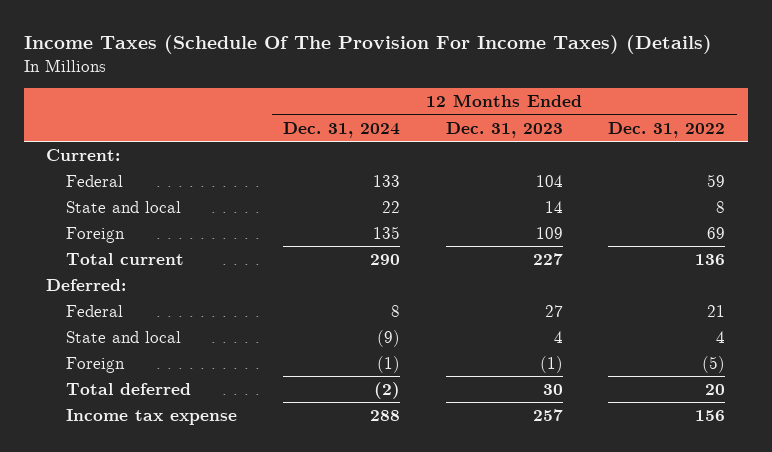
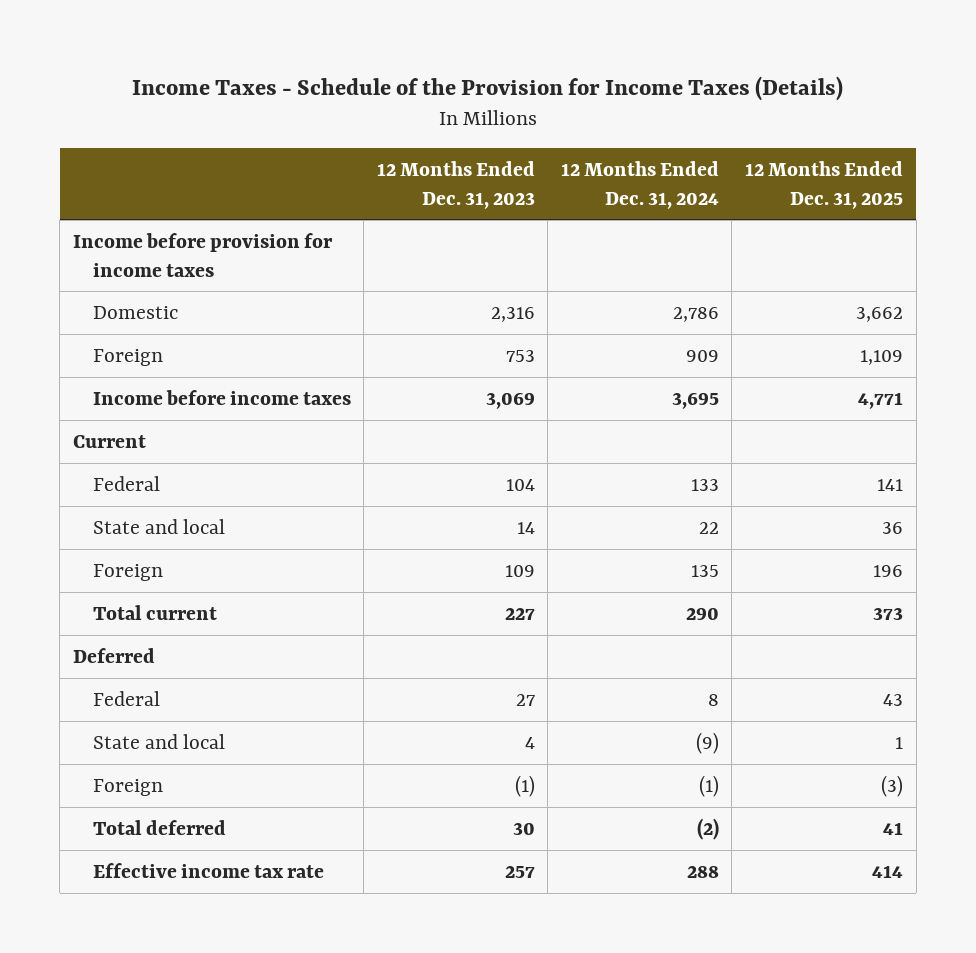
[23,35,712,55] Income Taxes (Schedule Of The Provision For Income Taxes) (Details) -> [131,75,843,101] Income Taxes - Schedule of the Provision for Income Taxes (Details)
[608,121,726,138] Dec. 31, 2022 -> none
none -> [744,160,903,209] 12 Months Ended Dec. 31, 2025
none -> [72,232,333,277] Income before provision for income taxes
none -> [92,305,178,319] Domestic
none -> [92,348,163,366] Foreign
none -> [92,389,351,405] Income before income taxes
[46,148,121,161] Current: -> [72,434,146,448] Current
[46,278,127,291] Deferred: -> [72,647,155,663] Deferred
[66,408,238,425] Income tax expense -> [92,862,324,878] Effective income tax rate

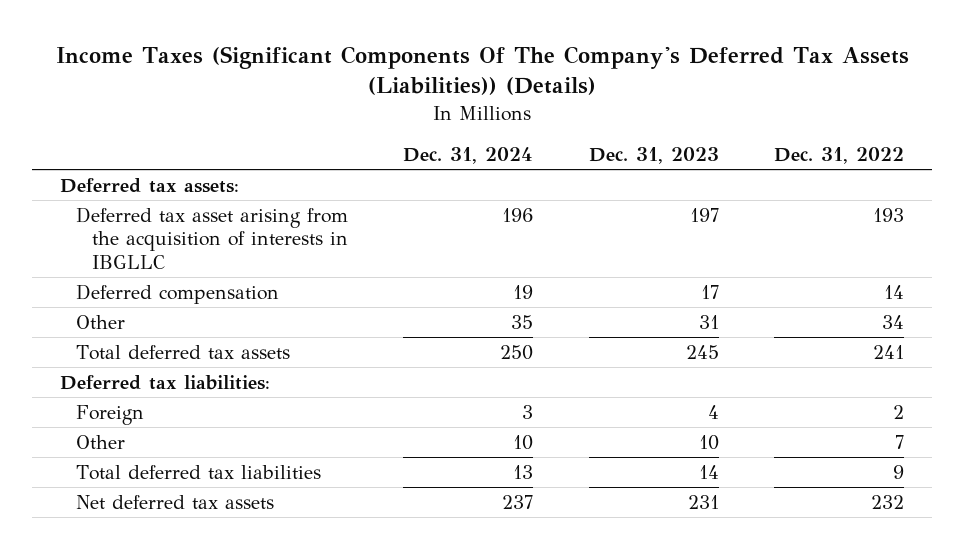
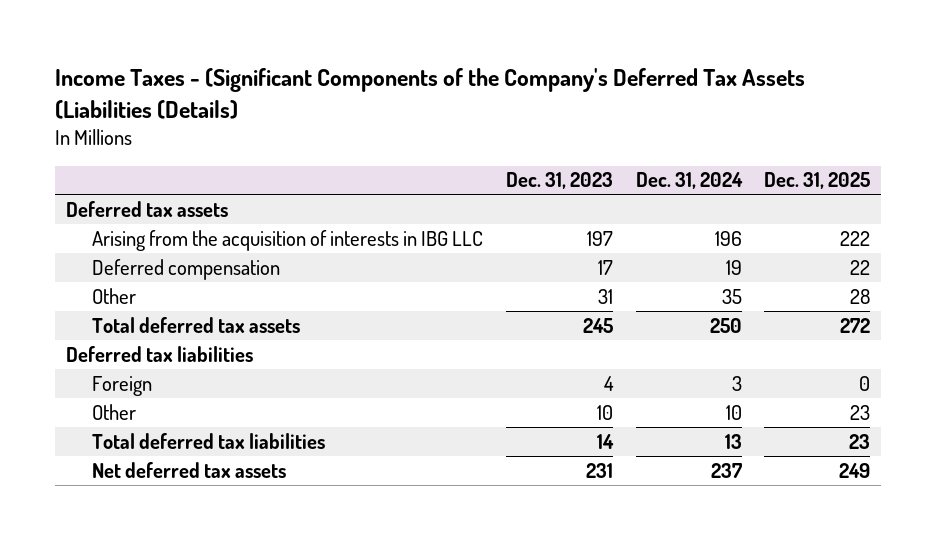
[56,45,910,96] Income Taxes (Significant Components Of The Company's Deferred Tax Assets (Liabilities)) (Details) -> [54,68,805,119] Income Taxes - (Significant Components of the Company's Deferred Tax Assets (Liabilities (Details)
[774,147,905,165] Dec. 31, 2022 -> none
none -> [764,172,871,190] Dec. 31, 2025
[59,177,239,193] Deferred tax assets: -> [66,200,229,217] Deferred tax assets
[75,206,348,269] Deferred tax asset arising from the acquisition of interests in IBGLLC -> [92,229,484,251] Arising from the acquisition of interests in IBG LLC
[59,374,270,390] Deferred tax liabilities: -> [66,345,254,362] Deferred tax liabilities

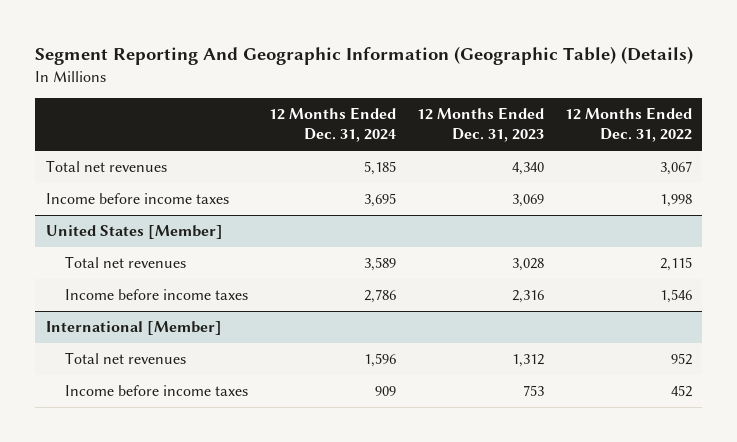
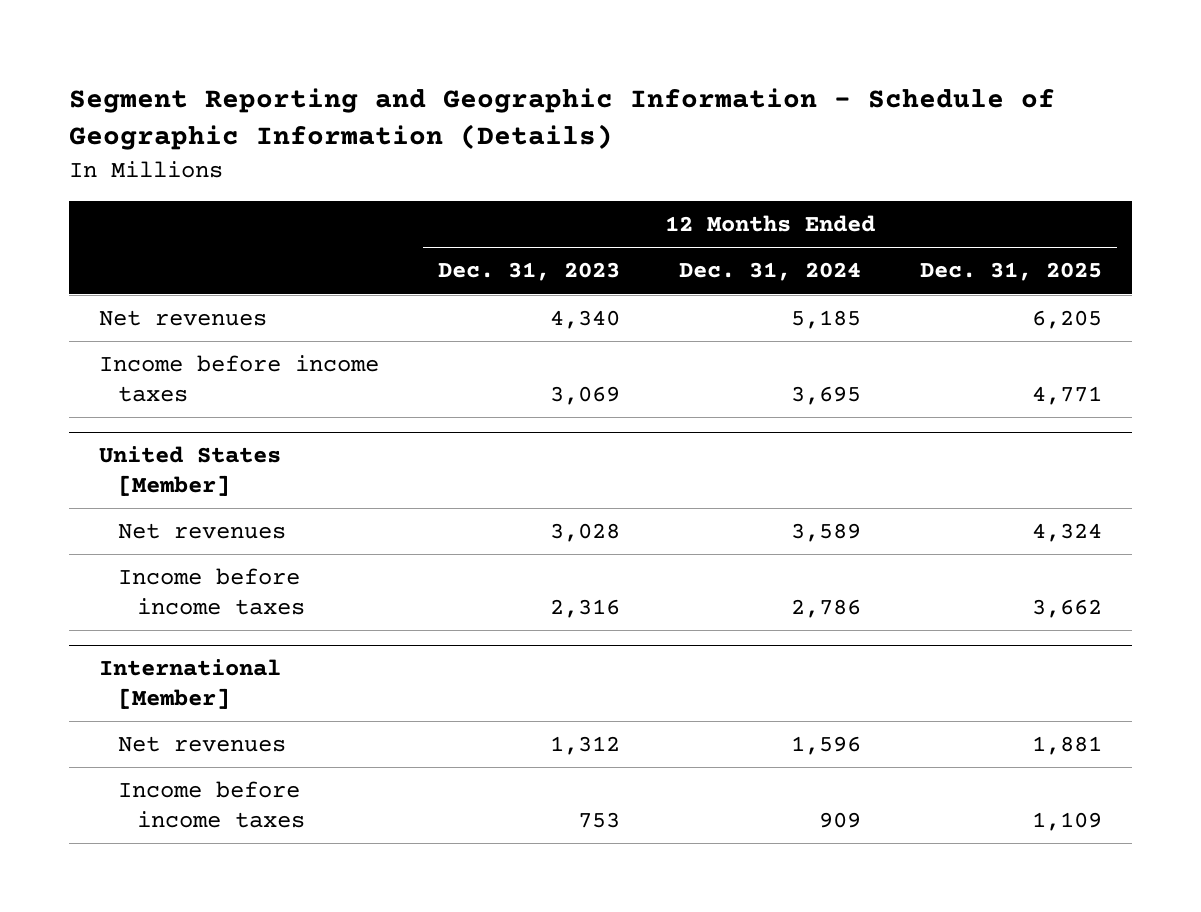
[35,46,694,66] Segment Reporting And Geographic Information (Geographic Table) (Details) -> [69,87,1056,151] Segment Reporting and Geographic Information - Schedule of Geographic Information (Details)
[564,107,692,143] 12 Months Ended Dec. 31, 2022 -> none
none -> [920,262,1103,282] Dec. 31, 2025
[45,160,167,173] Total net revenues -> [98,310,267,327] Net revenues
[65,256,187,269] Total net revenues -> [117,523,286,540] Net revenues
[65,352,187,365] Total net revenues -> [117,736,286,753] Net revenues

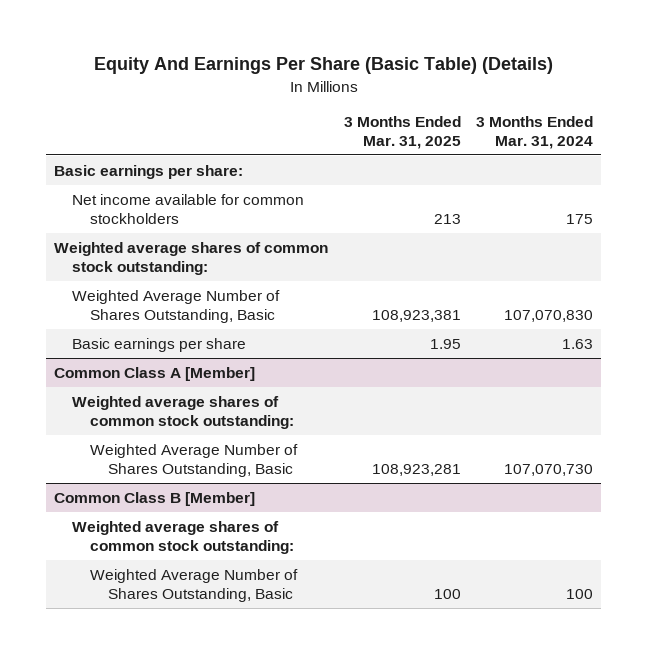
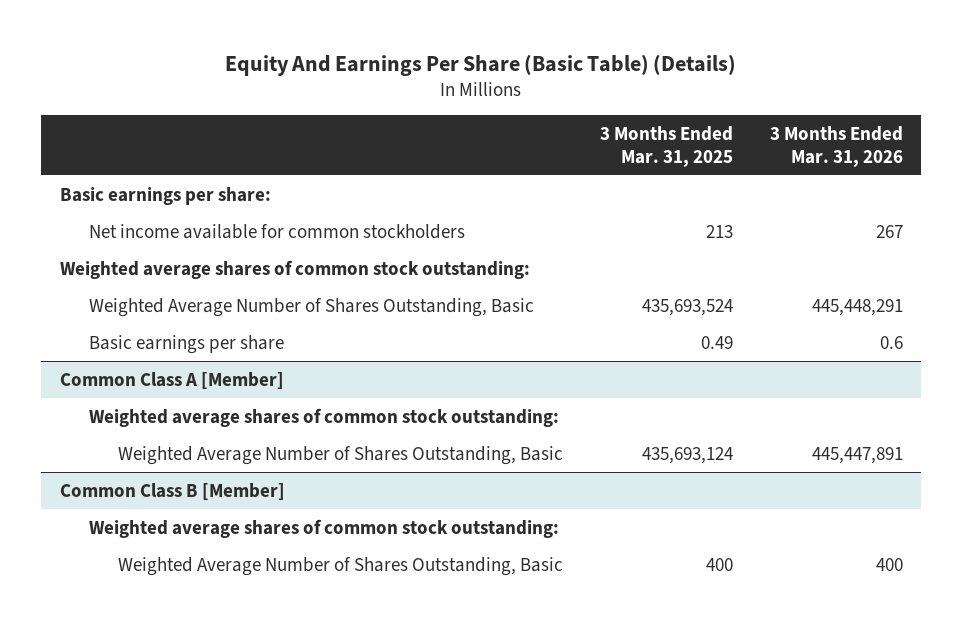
[476,116,594,149] 3 Months Ended Mar. 31, 2024 -> none
none -> [769,126,903,167] 3 Months Ended Mar. 31, 2026
[371,309,461,322] 108,923,381 -> [642,298,734,316] 435,693,524
[429,339,461,350] 1.95 -> [701,335,734,349] 0.49
[371,463,461,476] 108,923,281 -> [642,446,734,464] 435,693,124
[433,588,461,599] 100 -> [706,557,734,571] 400

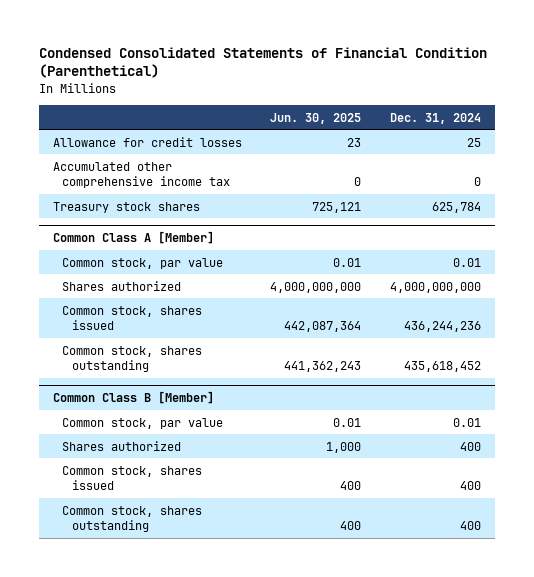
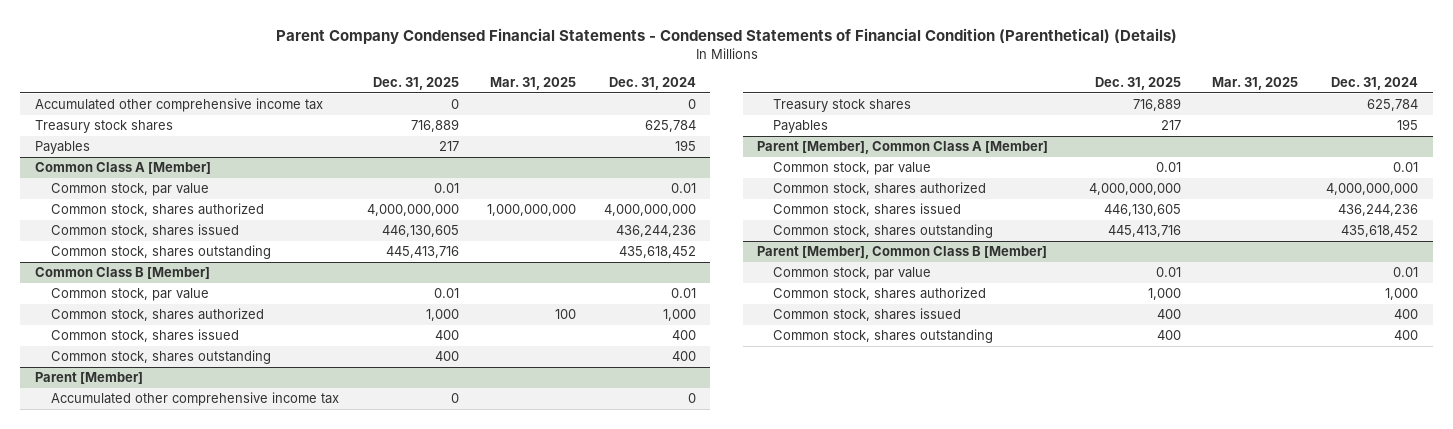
[38,46,487,79] Condensed Consolidated Statements of Financial Condition (Parenthetical) -> [275,28,1177,45] Parent Company Condensed Financial Statements - Condensed Statements of Financial Condition (Parenthetical) (Details)
[270,112,362,124] Jun. 30, 2025 -> none
none -> [372,77,459,91] Dec. 31, 2025
none -> [489,77,576,91] Mar. 31, 2025
[52,136,242,147] Allowance for credit losses -> none
none -> [34,141,90,155] Payables
[62,280,182,291] Shares authorized -> [50,203,264,217] Common stock, shares authorized
[62,440,182,451] Shares authorized -> [50,308,264,322] Common stock, shares authorized
[459,441,481,451] 400 -> [662,309,696,322] 1,000
none -> [34,372,143,385] Parent [Member]
none -> [50,392,339,407] Accumulated other comprehensive income tax
none -> [773,99,912,113] Treasury stock shares
none -> [773,120,829,134] Payables
none -> [757,141,1049,155] Parent [Member], Common Class A [Member]
none -> [773,162,932,176] Common stock, par value
none -> [773,182,987,196] Common stock, shares authorized
none -> [773,203,962,217] Common stock, shares issued
none -> [773,224,994,239] Common stock, shares outstanding
none -> [757,246,1048,260] Parent [Member], Common Class B [Member]
none -> [773,267,932,281] Common stock, par value
none -> [773,287,987,301] Common stock, shares authorized
none -> [773,308,962,322] Common stock, shares issued
none -> [773,329,994,344] Common stock, shares outstanding

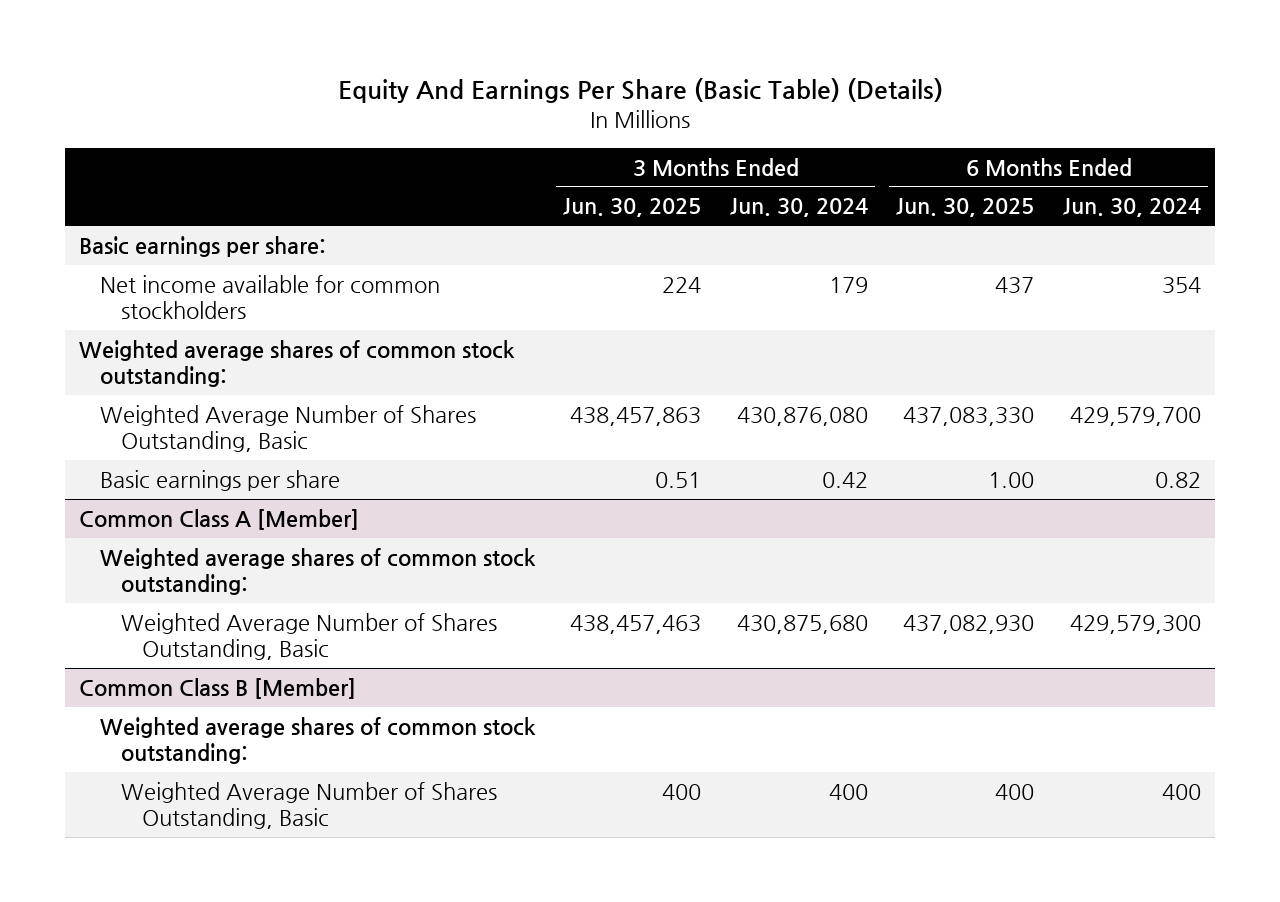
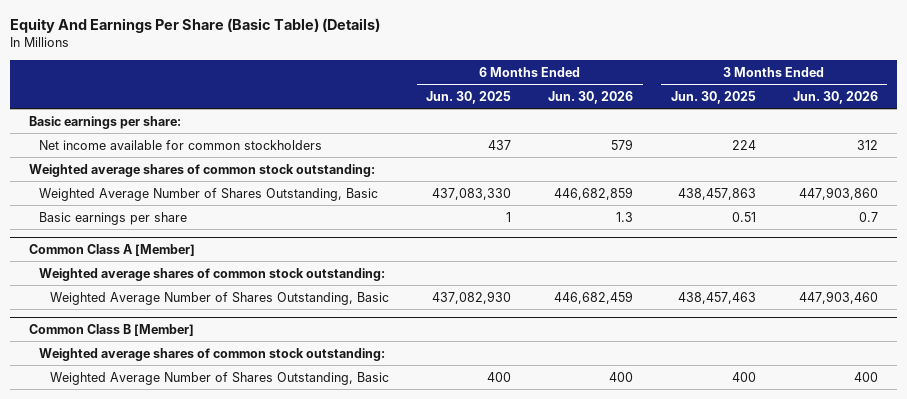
[729,198,868,218] Jun. 30, 2024 -> none
[1062,198,1201,218] Jun. 30, 2024 -> none
none -> [548,90,634,104] Jun. 30, 2026
none -> [793,90,879,104] Jun. 30, 2026
[988,471,1035,488] 1.00 -> [506,211,512,222] 1

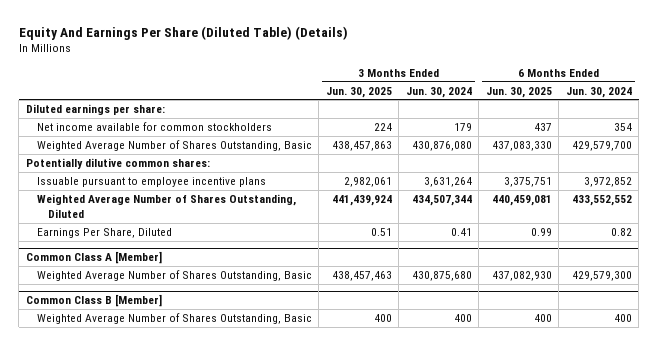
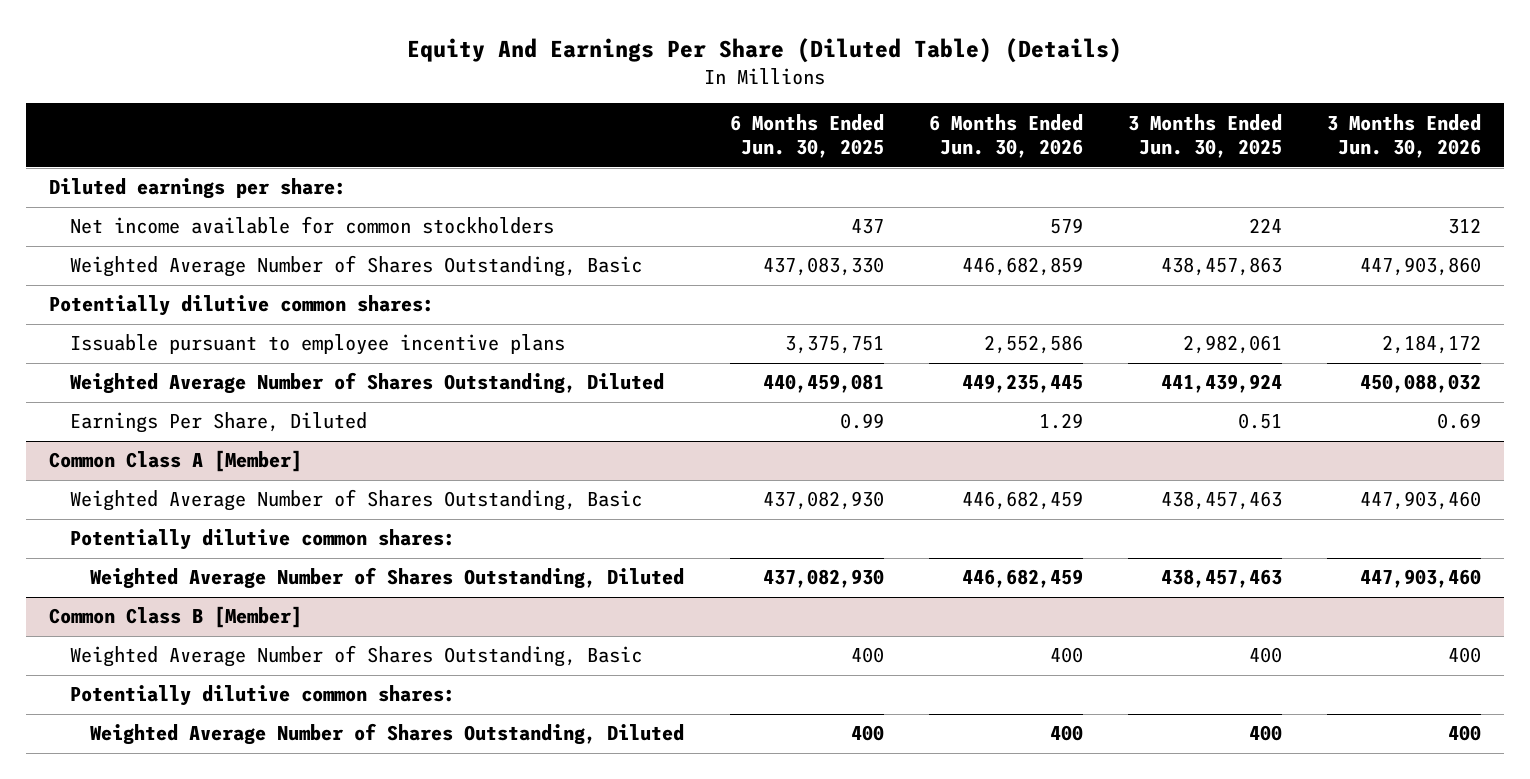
[405,86,472,98] Jun. 30, 2024 -> none
[565,86,632,98] Jun. 30, 2024 -> none
none -> [928,113,1083,159] 6 Months Ended Jun. 30, 2026
none -> [1327,113,1482,159] 3 Months Ended Jun. 30, 2026
none -> [69,529,455,551] Potentially dilutive common shares:
none -> [90,567,685,590] Weighted Average Number of Shares Outstanding, Diluted
none -> [69,685,455,707] Potentially dilutive common shares:
none -> [90,723,685,746] Weighted Average Number of Shares Outstanding, Diluted

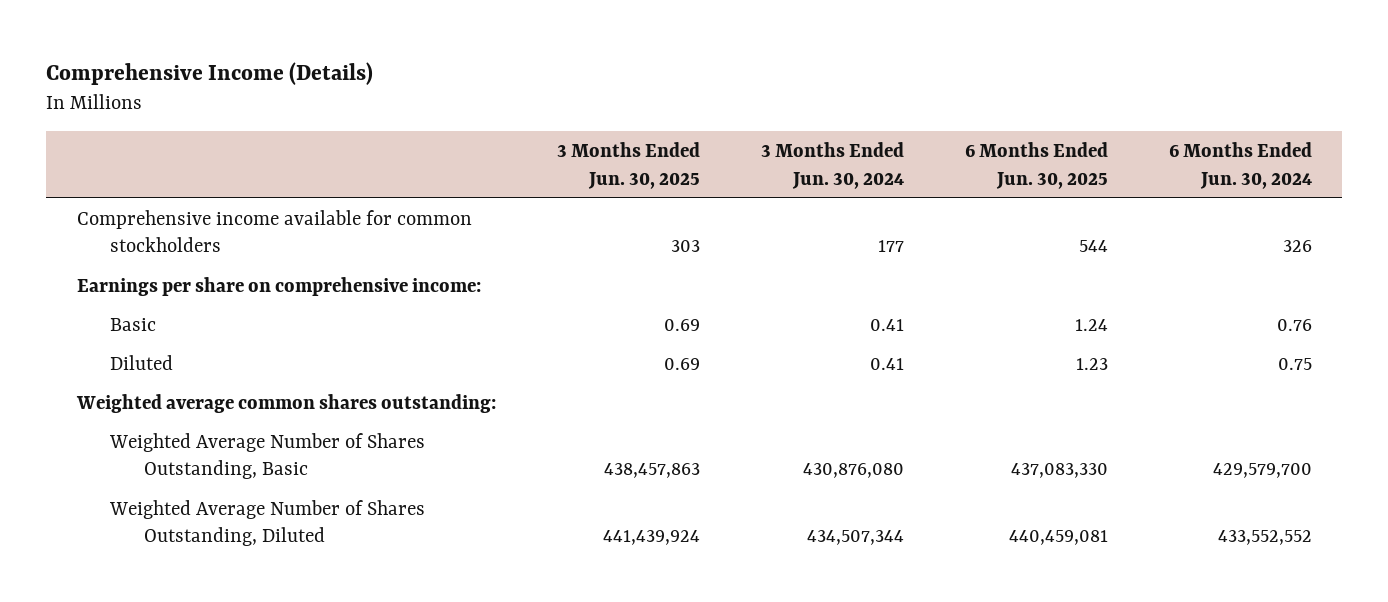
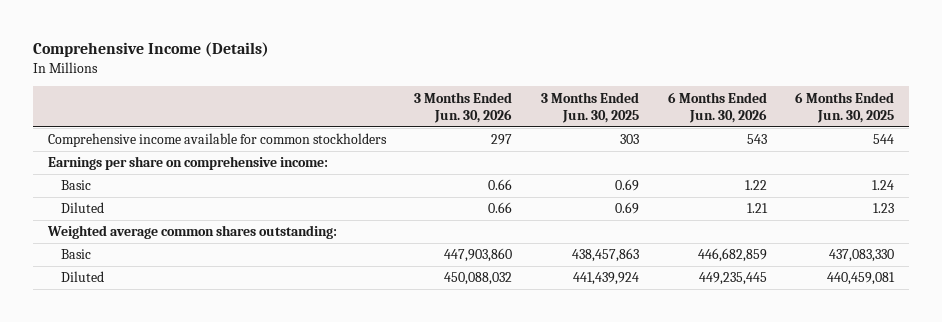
[760,141,904,189] 3 Months Ended Jun. 30, 2024 -> none
[1168,141,1312,189] 6 Months Ended Jun. 30, 2024 -> none
none -> [414,91,513,123] 3 Months Ended Jun. 30, 2026
none -> [667,91,767,123] 6 Months Ended Jun. 30, 2026
[109,432,426,480] Weighted Average Number of Shares Outstanding, Basic -> [60,249,91,260] Basic
[109,499,426,547] Weighted Average Number of Shares Outstanding, Diluted -> [60,271,104,283] Diluted

